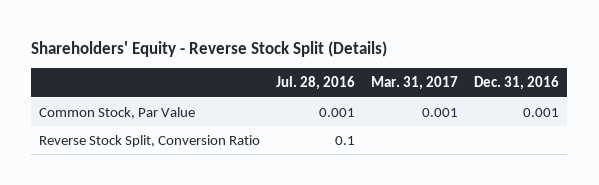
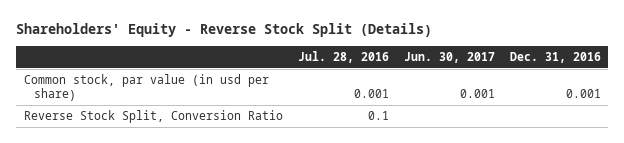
[371,76,459,91] Mar. 31, 2017 -> none
none -> [403,52,495,64] Jun. 30, 2017
[39,106,196,119] Common Stock, Par Value -> [23,74,269,102] Common stock, par value (in usd per share)

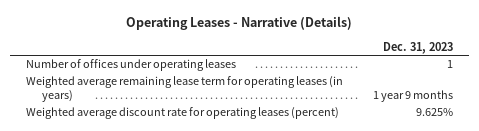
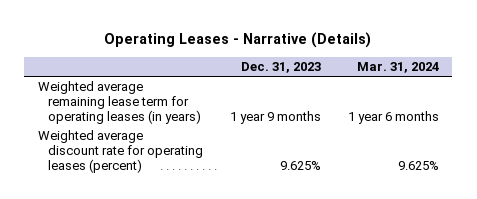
none -> [356,62,439,74] Mar. 31, 2024
[25,59,236,72] Number of offices under operating leases -> none

